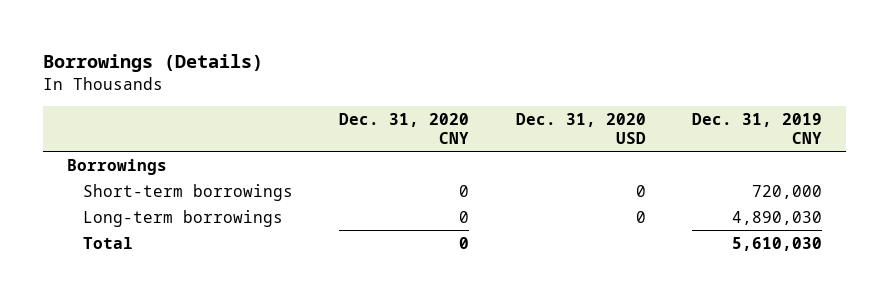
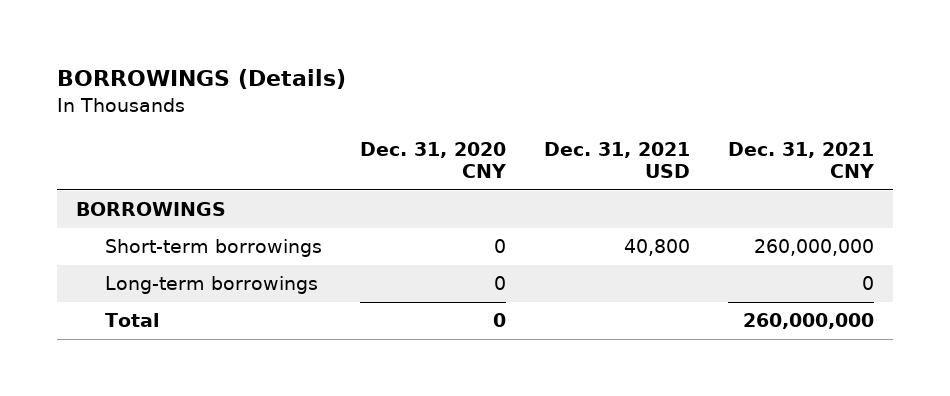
[43,54,264,73] Borrowings (Details) -> [56,69,346,90] BORROWINGS (Details)
[515,112,646,144] Dec. 31, 2020 USD -> none
[692,112,823,144] Dec. 31, 2019 CNY -> none
none -> [544,142,691,179] Dec. 31, 2021 USD
none -> [728,142,875,179] Dec. 31, 2021 CNY
[66,158,167,175] Borrowings -> [75,202,226,217] BORROWINGS

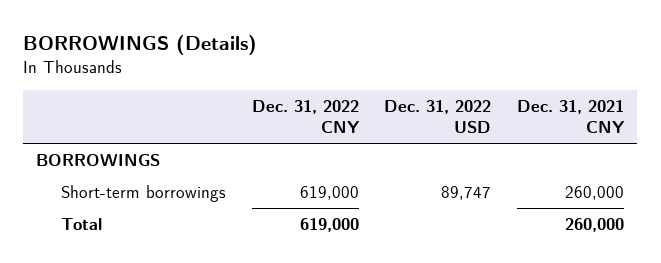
[360,142,507,179] Dec. 31, 2020 CNY -> none
[544,142,691,179] Dec. 31, 2021 USD -> none
none -> [251,100,360,134] Dec. 31, 2022 CNY
none -> [384,100,492,134] Dec. 31, 2022 USD
[105,276,319,295] Long-term borrowings -> none
[754,239,875,257] 260,000,000 -> [565,185,625,200] 260,000
[743,313,875,330] 260,000,000 -> [565,217,625,232] 260,000

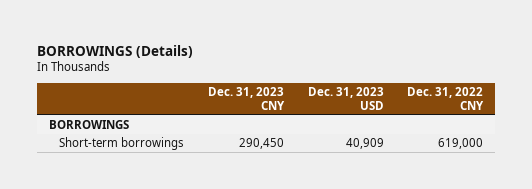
[384,100,492,134] Dec. 31, 2022 USD -> none
[517,100,626,134] Dec. 31, 2021 CNY -> none
none -> [207,87,285,111] Dec. 31, 2023 CNY
none -> [307,87,384,111] Dec. 31, 2023 USD
[60,217,102,230] Total -> none

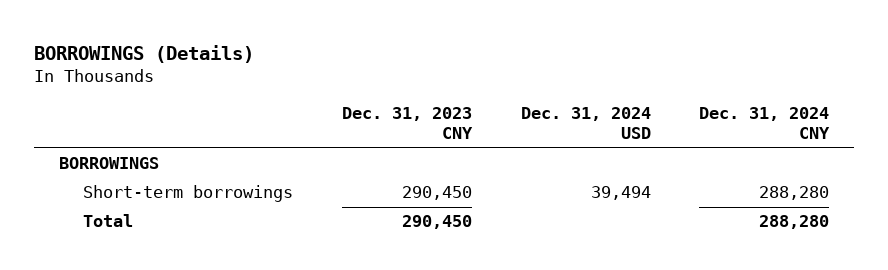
[307,87,384,111] Dec. 31, 2023 USD -> none
[407,87,485,111] Dec. 31, 2022 CNY -> none
none -> [520,106,651,140] Dec. 31, 2024 USD
none -> [699,106,831,140] Dec. 31, 2024 CNY
none -> [83,214,134,228] Total

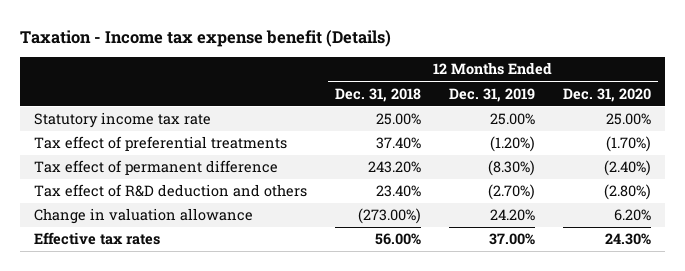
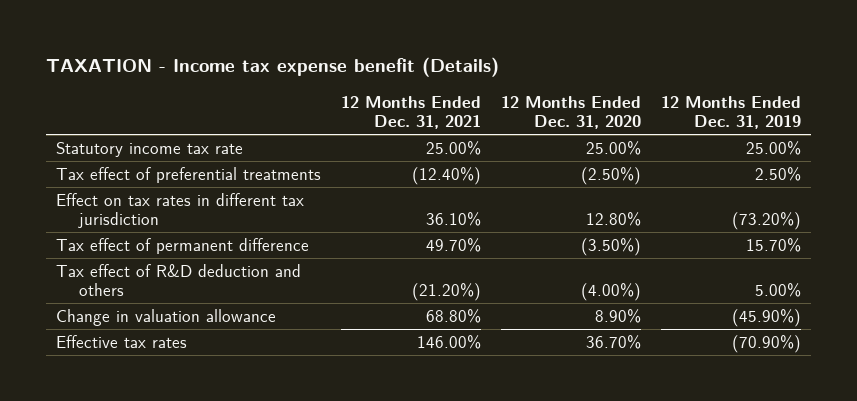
[20,29,392,47] Taxation - Income tax expense benefit (Details) -> [46,57,500,78] TAXATION - Income tax expense benefit (Details)
[335,87,422,102] Dec. 31, 2018 -> none
none -> [341,95,482,129] 12 Months Ended Dec. 31, 2021
[489,136,535,153] (1.20%) -> [755,166,802,181] 2.50%
[605,136,651,153] (1.70%) -> [581,166,642,185] (2.50%)
none -> [56,192,305,229] Effect on tax rates in different tax jurisdiction
[487,160,535,177] (8.30%) -> [746,237,802,252] 15.70%
[603,160,651,177] (2.40%) -> [581,237,642,256] (3.50%)
[487,184,535,201] (2.70%) -> [755,283,802,298] 5.00%
[603,184,651,201] (2.80%) -> [581,283,642,302] (4.00%)
[489,209,535,222] 24.20% -> [732,308,802,327] (45.90%)
[613,209,651,222] 6.20% -> [595,308,642,323] 8.90%
[488,233,535,246] 37.00% -> [732,334,802,353] (70.90%)
[604,233,651,246] 24.30% -> [586,334,642,349] 36.70%

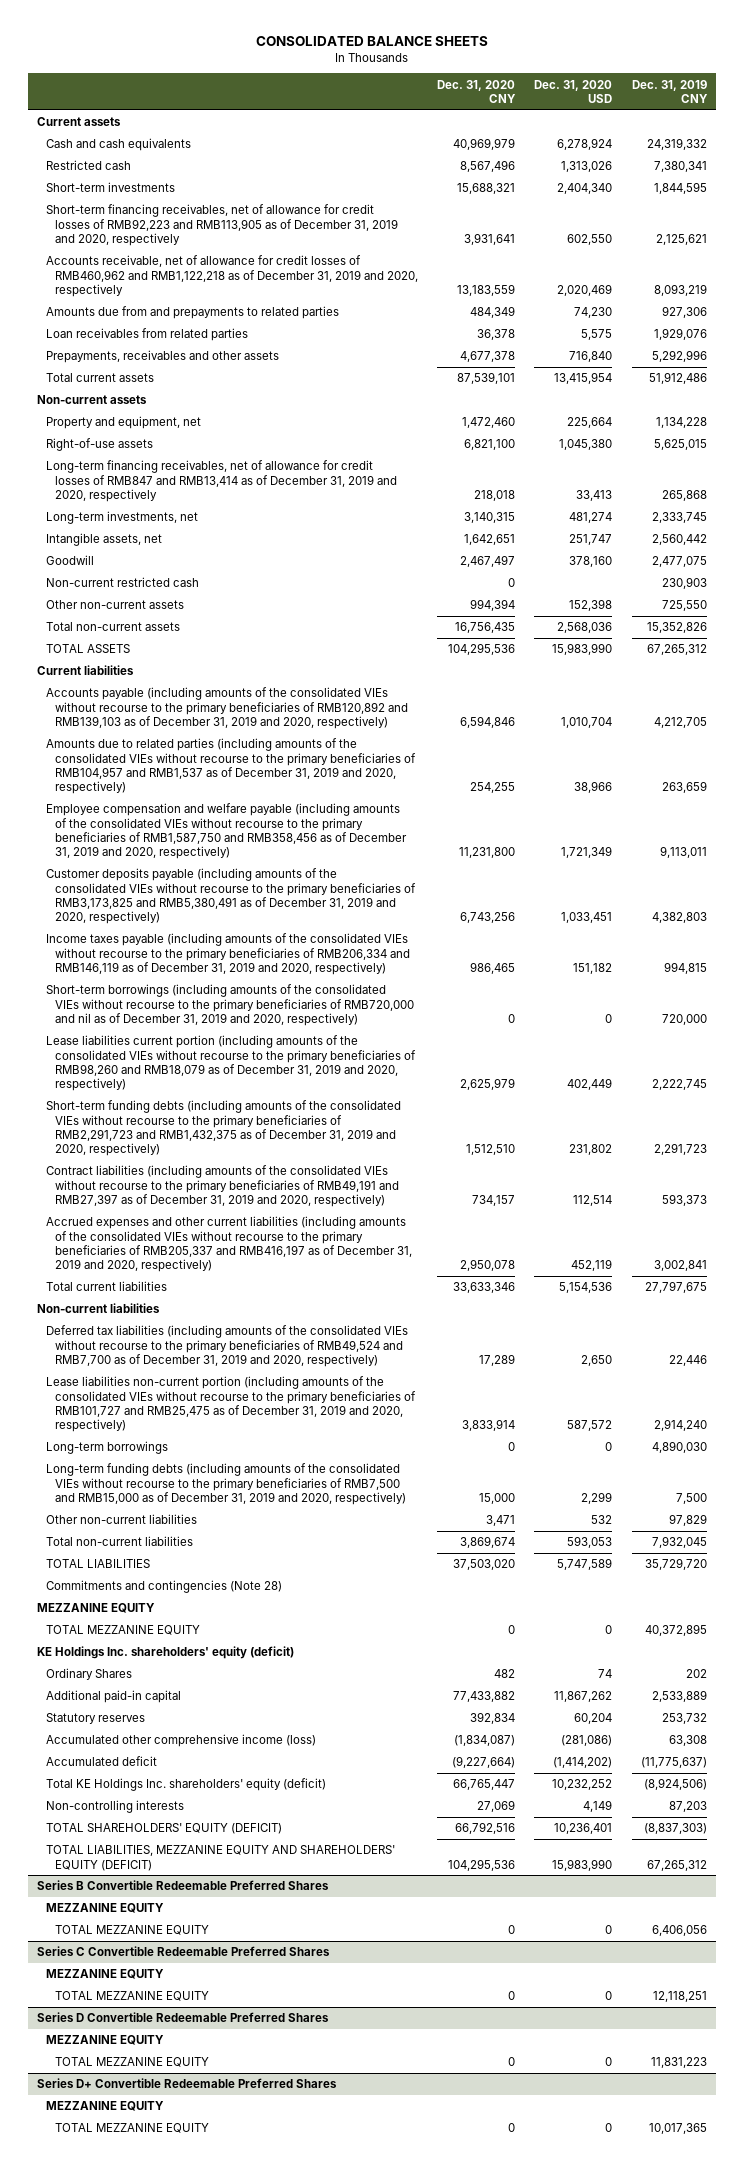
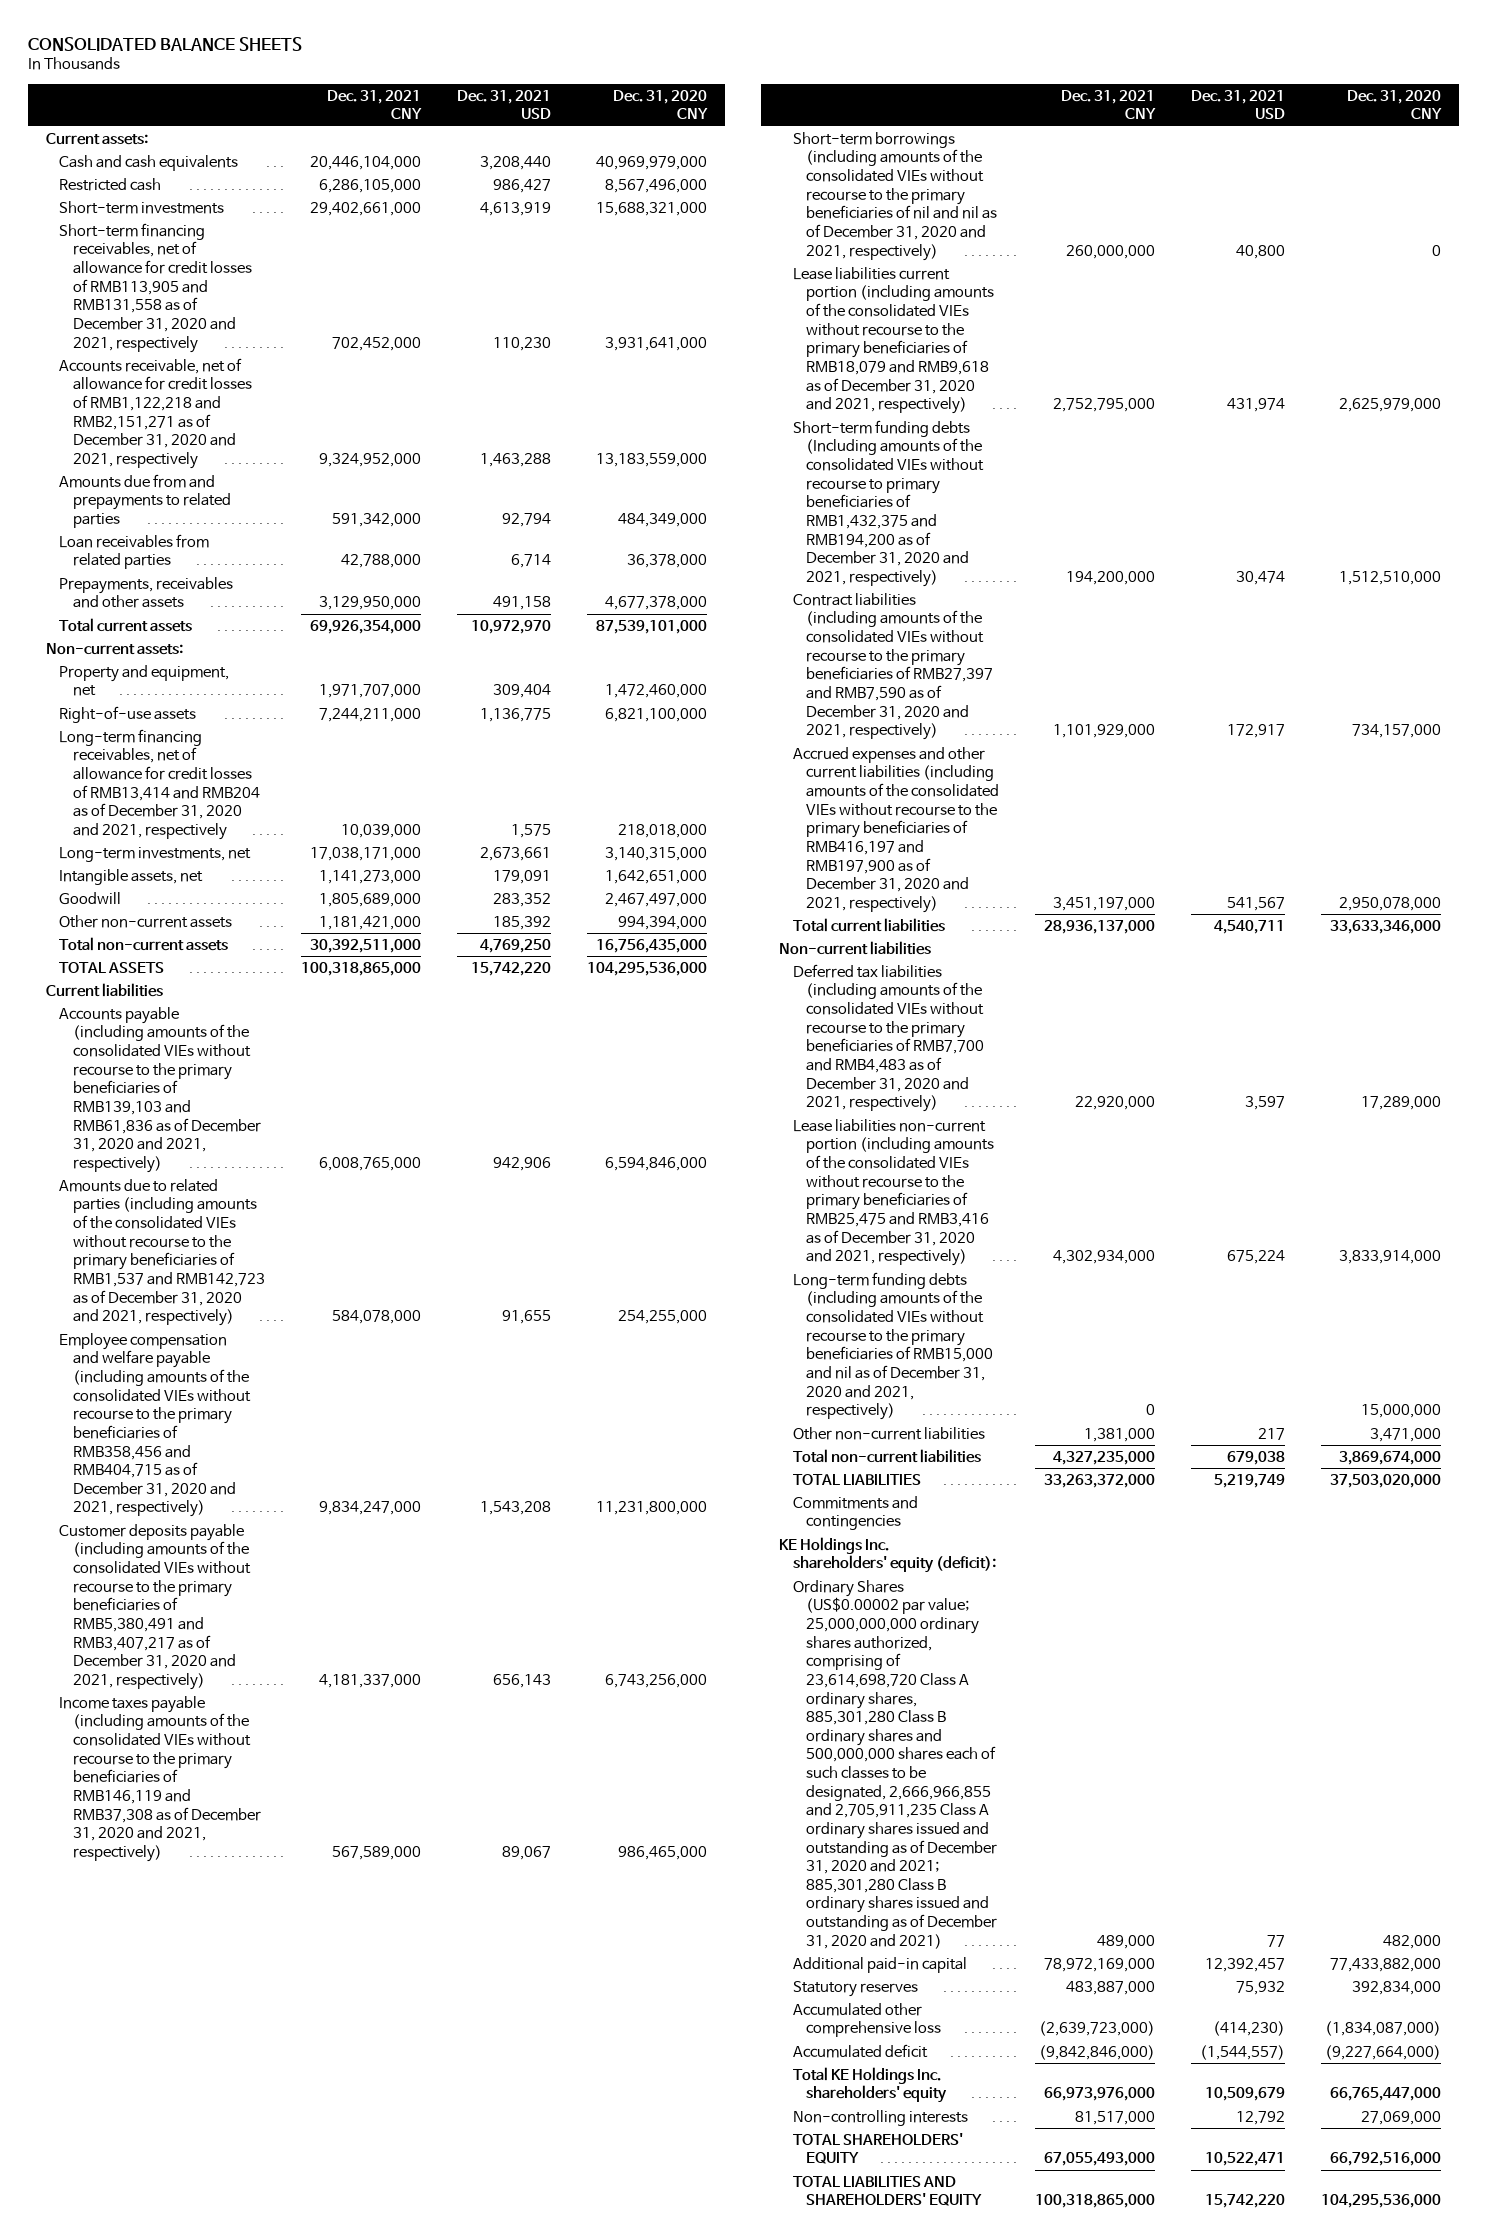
[534,79,613,103] Dec. 31, 2020 USD -> none
[631,79,708,103] Dec. 31, 2019 CNY -> none
none -> [327,89,423,120] Dec. 31, 2021 CNY
none -> [457,89,552,120] Dec. 31, 2021 USD
[46,577,200,588] Non-current restricted cash -> none
[37,117,122,127] Current assets -> [45,132,148,145] Current assets:
[453,138,516,151] 40,969,979 -> [596,155,708,170] 40,969,979,000
[460,160,516,173] 8,567,496 -> [605,178,708,193] 8,567,496,000
[457,183,516,195] 15,688,321 -> [596,201,708,216] 15,688,321,000
[46,204,398,246] Short-term financing receivables, net of allowance for credit losses of RMB92,223 and RMB113,905 as of December 31, 2019 and 2020, respectively -> [59,222,252,353] Short-term financing receivables, net of allowance for credit losses of RMB113,905 and RMB131,558 as of December 31, 2020 and 2021, respectively
[464,232,516,245] 3,931,641 -> [605,336,708,351] 3,931,641,000
[46,255,418,297] Accounts receivable, net of allowance for credit losses of RMB460,962 and RMB1,122,218 as of December 31, 2019 and 2020, respectively -> [59,357,252,469] Accounts receivable, net of allowance for credit losses of RMB1,122,218 and RMB2,151,271 as of December 31, 2020 and 2021, respectively
[457,283,516,296] 13,183,559 -> [596,452,708,467] 13,183,559,000
[470,306,516,319] 484,349 -> [618,513,708,528] 484,349,000
[477,329,516,341] 36,378 -> [627,554,708,569] 36,378,000
[460,351,516,363] 4,677,378 -> [605,596,708,611] 4,677,378,000
[457,372,516,385] 87,539,101 -> [596,619,708,634] 87,539,101,000
[37,395,148,405] Non-current assets -> [45,642,183,655] Non-current assets:
[462,417,516,429] 1,472,460 -> [605,684,708,699] 1,472,460,000
[464,439,516,451] 6,821,100 -> [605,707,708,722] 6,821,100,000
[46,460,397,502] Long-term financing receivables, net of allowance for credit losses of RMB847 and RMB13,414 as of December 31, 2019 and 2020, respectively -> [59,728,260,840] Long-term financing receivables, net of allowance for credit losses of RMB13,414 and RMB204 as of December 31, 2020 and 2021, respectively
[474,489,516,501] 218,018 -> [618,823,708,838] 218,018,000
[464,512,516,524] 3,140,315 -> [605,846,708,861] 3,140,315,000
[464,534,516,546] 1,642,651 -> [605,869,708,884] 1,642,651,000
[460,555,516,568] 2,467,497 -> [605,892,708,907] 2,467,497,000
[470,599,516,612] 994,394 -> [618,915,708,930] 994,394,000
[455,622,516,634] 16,756,435 -> [596,938,708,953] 16,756,435,000
[448,643,516,656] 104,295,536 -> [587,961,708,976] 104,295,536,000
[46,687,408,729] Accounts payable (including amounts of the consolidated VIEs without recourse to the primary beneficiaries of RMB120,892 and RMB139,103 as of December 31, 2019 and 2020, respectively) -> [59,1006,261,1173] Accounts payable (including amounts of the consolidated VIEs without recourse to the primary beneficiaries of RMB139,103 and RMB61,836 as of December 31, 2020 and 2021, respectively)
[460,715,516,728] 6,594,846 -> [605,1156,708,1171] 6,594,846,000
[46,738,416,795] Amounts due to related parties (including amounts of the consolidated VIEs without recourse to the primary beneficiaries of RMB104,957 and RMB1,537 as of December 31, 2019 and 2020, respectively) -> [59,1178,265,1327] Amounts due to related parties (including amounts of the consolidated VIEs without recourse to the primary beneficiaries of RMB1,537 and RMB142,723 as of December 31, 2020 and 2021, respectively)
[470,782,516,794] 254,255 -> [618,1310,708,1325] 254,255,000
[46,803,407,860] Employee compensation and welfare payable (including amounts of the consolidated VIEs without recourse to the primary beneficiaries of RMB1,587,750 and RMB358,456 as of December 31, 2019 and 2020, respectively) -> [59,1332,251,1518] Employee compensation and welfare payable (including amounts of the consolidated VIEs without recourse to the primary beneficiaries of RMB358,456 and RMB404,715 as of December 31, 2020 and 2021, respectively)
[459,847,516,859] 11,231,800 -> [596,1501,708,1516] 11,231,800,000
[46,868,416,925] Customer deposits payable (including amounts of the consolidated VIEs without recourse to the primary beneficiaries of RMB3,173,825 and RMB5,380,491 as of December 31, 2019 and 2020, respectively) -> [59,1523,251,1690] Customer deposits payable (including amounts of the consolidated VIEs without recourse to the primary beneficiaries of RMB5,380,491 and RMB3,407,217 as of December 31, 2020 and 2021, respectively)
[460,912,516,924] 6,743,256 -> [605,1673,708,1688] 6,743,256,000
[46,933,410,975] Income taxes payable (including amounts of the consolidated VIEs without recourse to the primary beneficiaries of RMB206,334 and RMB146,119 as of December 31, 2019 and 2020, respectively) -> [59,1695,261,1862] Income taxes payable (including amounts of the consolidated VIEs without recourse to the primary beneficiaries of RMB146,119 and RMB37,308 as of December 31, 2020 and 2021, respectively)
[470,961,516,974] 986,465 -> [618,1845,708,1860] 986,465,000
[46,984,414,1026] Short-term borrowings (including amounts of the consolidated VIEs without recourse to the primary beneficiaries of RMB720,000 and nil as of December 31, 2019 and 2020, respectively) -> [792,131,998,261] Short-term borrowings (including amounts of the consolidated VIEs without recourse to the primary beneficiaries of nil and nil as of December 31, 2020 and 2021, respectively)
[46,1035,416,1092] Lease liabilities current portion (including amounts of the consolidated VIEs without recourse to the primary beneficiaries of RMB98,260 and RMB18,079 as of December 31, 2019 and 2020, respectively) -> [792,266,995,415] Lease liabilities current portion (including amounts of the consolidated VIEs without recourse to the primary beneficiaries of RMB18,079 and RMB9,618 as of December 31, 2020 and 2021, respectively)
[460,1078,516,1091] 2,625,979 -> [1339,398,1442,413] 2,625,979,000
[46,1100,402,1157] Short-term funding debts (including amounts of the consolidated VIEs without recourse to the primary beneficiaries of RMB2,291,723 and RMB1,432,375 as of December 31, 2019 and 2020, respectively) -> [792,419,985,587] Short-term funding debts (Including amounts of the consolidated VIEs without recourse to primary beneficiaries of RMB1,432,375 and RMB194,200 as of December 31, 2020 and 2021, respectively)
[466,1144,516,1156] 1,512,510 -> [1339,570,1442,585] 1,512,510,000
[46,1165,399,1207] Contract liabilities (including amounts of the consolidated VIEs without recourse to the primary beneficiaries of RMB49,191 and RMB27,397 as of December 31, 2019 and 2020, respectively) -> [792,592,994,741] Contract liabilities (including amounts of the consolidated VIEs without recourse to the primary beneficiaries of RMB27,397 and RMB7,590 as of December 31, 2020 and 2021, respectively)
[472,1194,516,1206] 734,157 -> [1352,724,1442,739] 734,157,000
[46,1216,412,1273] Accrued expenses and other current liabilities (including amounts of the consolidated VIEs without recourse to the primary beneficiaries of RMB205,337 and RMB416,197 as of December 31, 2019 and 2020, respectively) -> [792,746,1000,913] Accrued expenses and other current liabilities (including amounts of the consolidated VIEs without recourse to the primary beneficiaries of RMB416,197 and RMB197,900 as of December 31, 2020 and 2021, respectively)
[460,1259,516,1272] 2,950,078 -> [1339,896,1442,911] 2,950,078,000
[453,1282,516,1294] 33,633,346 -> [1330,919,1442,934] 33,633,346,000
[46,1441,169,1455] Long-term borrowings -> none
[37,1603,156,1614] MEZZANINE EQUITY -> none
[46,1625,201,1636] TOTAL MEZZANINE EQUITY -> none
[46,1668,133,1681] Ordinary Shares -> none
[37,1880,330,1891] Series B Convertible Redeemable Preferred Shares -> none
[46,1903,165,1914] MEZZANINE EQUITY -> none
[54,1925,209,1936] TOTAL MEZZANINE EQUITY -> none
[37,1946,331,1957] Series C Convertible Redeemable Preferred Shares -> none
[46,1969,165,1980] MEZZANINE EQUITY -> none
[54,1991,209,2002] TOTAL MEZZANINE EQUITY -> none
[37,2012,330,2023] Series D Convertible Redeemable Preferred Shares -> none
[46,2035,165,2046] MEZZANINE EQUITY -> none
[54,2057,209,2068] TOTAL MEZZANINE EQUITY -> none
[37,2078,338,2089] Series D+ Convertible Redeemable Preferred Shares -> none
[46,2101,165,2112] MEZZANINE EQUITY -> none
[54,2123,209,2134] TOTAL MEZZANINE EQUITY -> none
[46,1325,409,1367] Deferred tax liabilities (including amounts of the consolidated VIEs without recourse to the primary beneficiaries of RMB49,524 and RMB7,700 as of December 31, 2019 and 2020, respectively) -> [792,963,985,1113] Deferred tax liabilities (including amounts of the consolidated VIEs without recourse to the primary beneficiaries of RMB7,700 and RMB4,483 as of December 31, 2020 and 2021, respectively)
[479,1353,516,1366] 17,289 -> [1361,1096,1442,1111] 17,289,000
[46,1376,416,1433] Lease liabilities non-current portion (including amounts of the consolidated VIEs without recourse to the primary beneficiaries of RMB101,727 and RMB25,475 as of December 31, 2019 and 2020, respectively) -> [792,1118,995,1267] Lease liabilities non-current portion (including amounts of the consolidated VIEs without recourse to the primary beneficiaries of RMB25,475 and RMB3,416 as of December 31, 2020 and 2021, respectively)
[462,1419,516,1432] 3,833,914 -> [1339,1250,1442,1265] 3,833,914,000
[46,1463,406,1505] Long-term funding debts (including amounts of the consolidated VIEs without recourse to the primary beneficiaries of RMB7,500 and RMB15,000 as of December 31, 2019 and 2020, respectively) -> [792,1271,994,1421] Long-term funding debts (including amounts of the consolidated VIEs without recourse to the primary beneficiaries of RMB15,000 and nil as of December 31, 2020 and 2021, respectively)
[479,1492,516,1504] 15,000 -> [1361,1404,1442,1419] 15,000,000
[486,1515,516,1527] 3,471 -> [1370,1427,1442,1442] 3,471,000
[460,1536,516,1549] 3,869,674 -> [1339,1450,1442,1465] 3,869,674,000
[453,1559,516,1571] 37,503,020 -> [1330,1473,1442,1488] 37,503,020,000
[46,1580,283,1594] Commitments and contingencies (Note 28) -> [792,1495,918,1531] Commitments and contingencies
[37,1646,295,1660] KE Holdings Inc. shareholders' equity (deficit) -> [779,1536,996,1574] KE Holdings Inc. shareholders' equity (deficit):
none -> [792,1579,998,1949] Ordinary Shares (US$0.00002 par value; 25,000,000,000 ordinary shares authorized, comprising of 23,614,698,720 Class A ordinary shares, 885,301,280 Class B ordinary shares and 500,000,000 shares each of such classes to be designated, 2,666,966,855 and 2,705,911,235 Class A ordinary shares issued and outstanding as of December 31, 2020 and 2021; 885,301,280 Class B ordinary shares issued and outstanding as of December 31, 2020 and 2021)
[453,1691,516,1703] 77,433,882 -> [1330,1957,1442,1972] 77,433,882,000
[470,1712,516,1725] 392,834 -> [1352,1980,1442,1995] 392,834,000
[46,1734,317,1748] Accumulated other comprehensive income (loss) -> [792,2002,942,2038] Accumulated other comprehensive loss
[454,1735,516,1747] (1,834,087) -> [1325,2021,1442,2037] (1,834,087,000)
[452,1756,516,1769] (9,227,664) -> [1325,2044,1442,2060] (9,227,664,000)
[46,1778,327,1792] Total KE Holdings Inc. shareholders' equity (deficit) -> [792,2066,948,2104] Total KE Holdings Inc. shareholders' equity
[453,1779,516,1791] 66,765,447 -> [1330,2087,1442,2102] 66,765,447,000
[477,1800,516,1813] 27,069 -> [1361,2110,1442,2125] 27,069,000
[46,1823,283,1835] TOTAL SHAREHOLDERS' EQUITY (DEFICIT) -> [792,2132,963,2165] TOTAL SHAREHOLDERS' EQUITY
[455,1822,516,1835] 66,792,516 -> [1330,2152,1442,2167] 66,792,516,000
[46,1845,396,1871] TOTAL LIABILITIES, MEZZANINE EQUITY AND SHAREHOLDERS' EQUITY (DEFICIT) -> [792,2175,983,2207] TOTAL LIABILITIES AND SHAREHOLDERS' EQUITY
[448,1858,516,1871] 104,295,536 -> [1321,2194,1442,2209] 104,295,536,000

